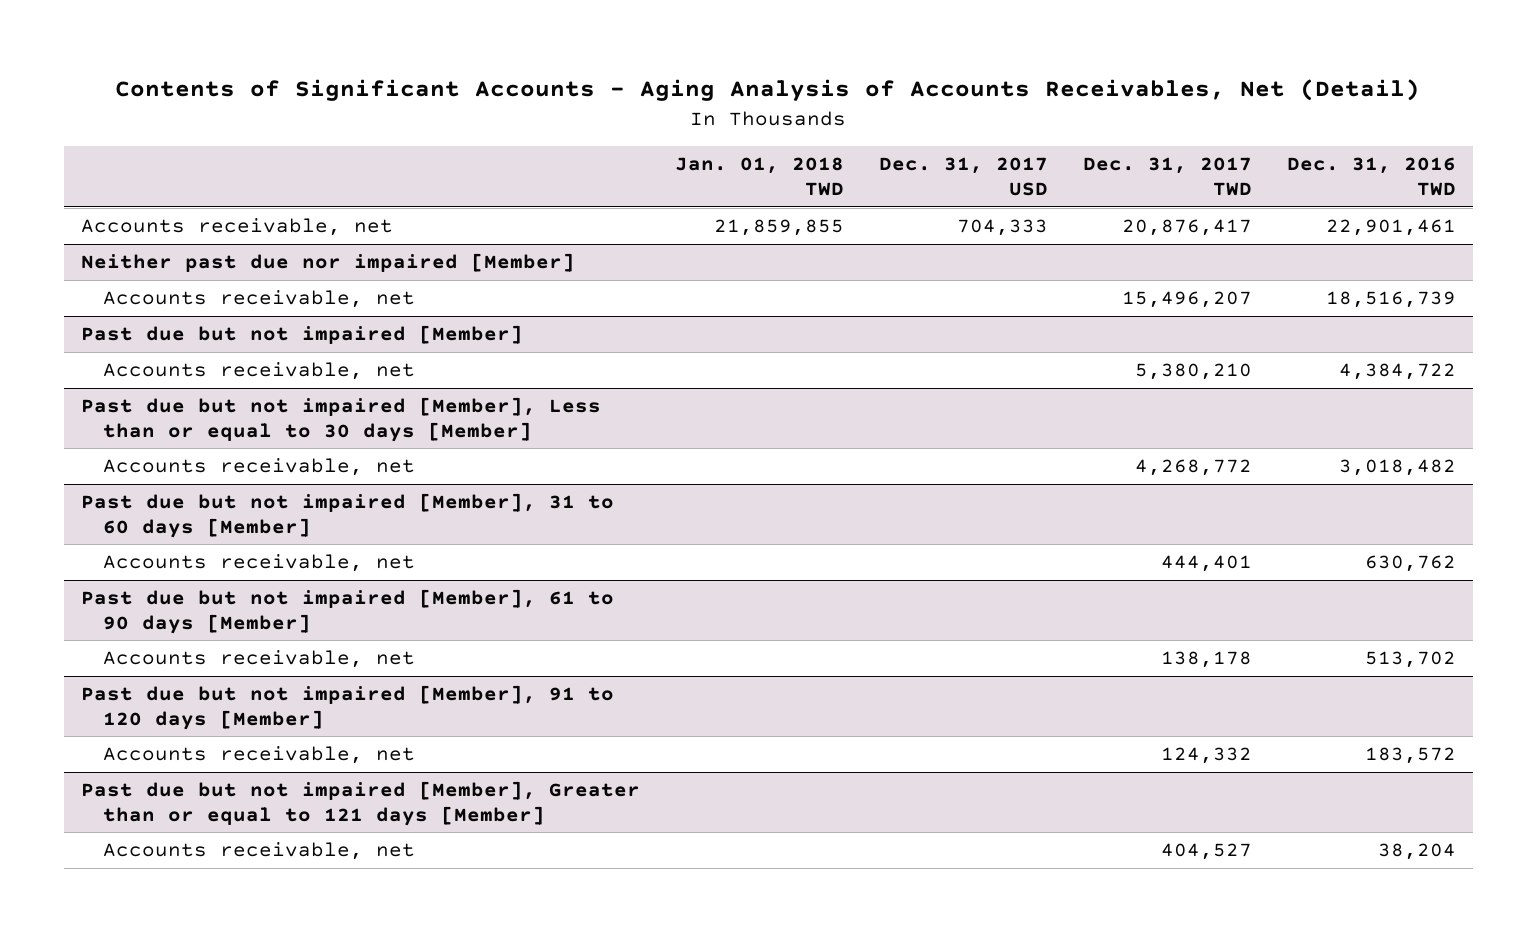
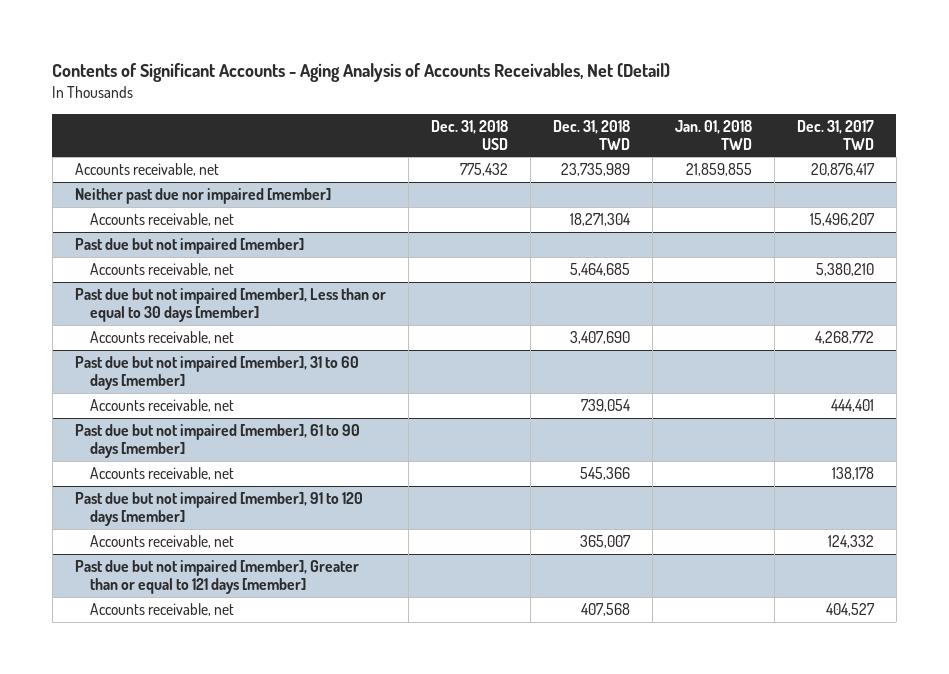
[878,157,1048,197] Dec. 31, 2017 USD -> none
[1286,157,1456,197] Dec. 31, 2016 TWD -> none
none -> [430,119,508,150] Dec. 31, 2018 USD
none -> [552,119,630,150] Dec. 31, 2018 TWD
[81,253,576,273] Neither past due nor impaired [Member] -> [74,187,331,204] Neither past due nor impaired [member]
[81,325,524,345] Past due but not impaired [Member] -> [74,237,304,254] Past due but not impaired [member]
[81,397,602,442] Past due but not impaired [Member], Less than or equal to 30 days [Member] -> [74,287,386,323] Past due but not impaired [member], Less than or equal to 30 days [member]
[81,493,615,538] Past due but not impaired [Member], 31 to 60 days [Member] -> [74,355,359,391] Past due but not impaired [member], 31 to 60 days [member]
[81,589,615,634] Past due but not impaired [Member], 61 to 90 days [Member] -> [74,423,360,459] Past due but not impaired [member], 61 to 90 days [member]
[81,685,615,730] Past due but not impaired [Member], 91 to 120 days [Member] -> [74,491,363,527] Past due but not impaired [member], 91 to 120 days [member]
[81,781,641,826] Past due but not impaired [Member], Greater than or equal to 121 days [Member] -> [74,559,359,595] Past due but not impaired [member], Greater than or equal to 121 days [member]

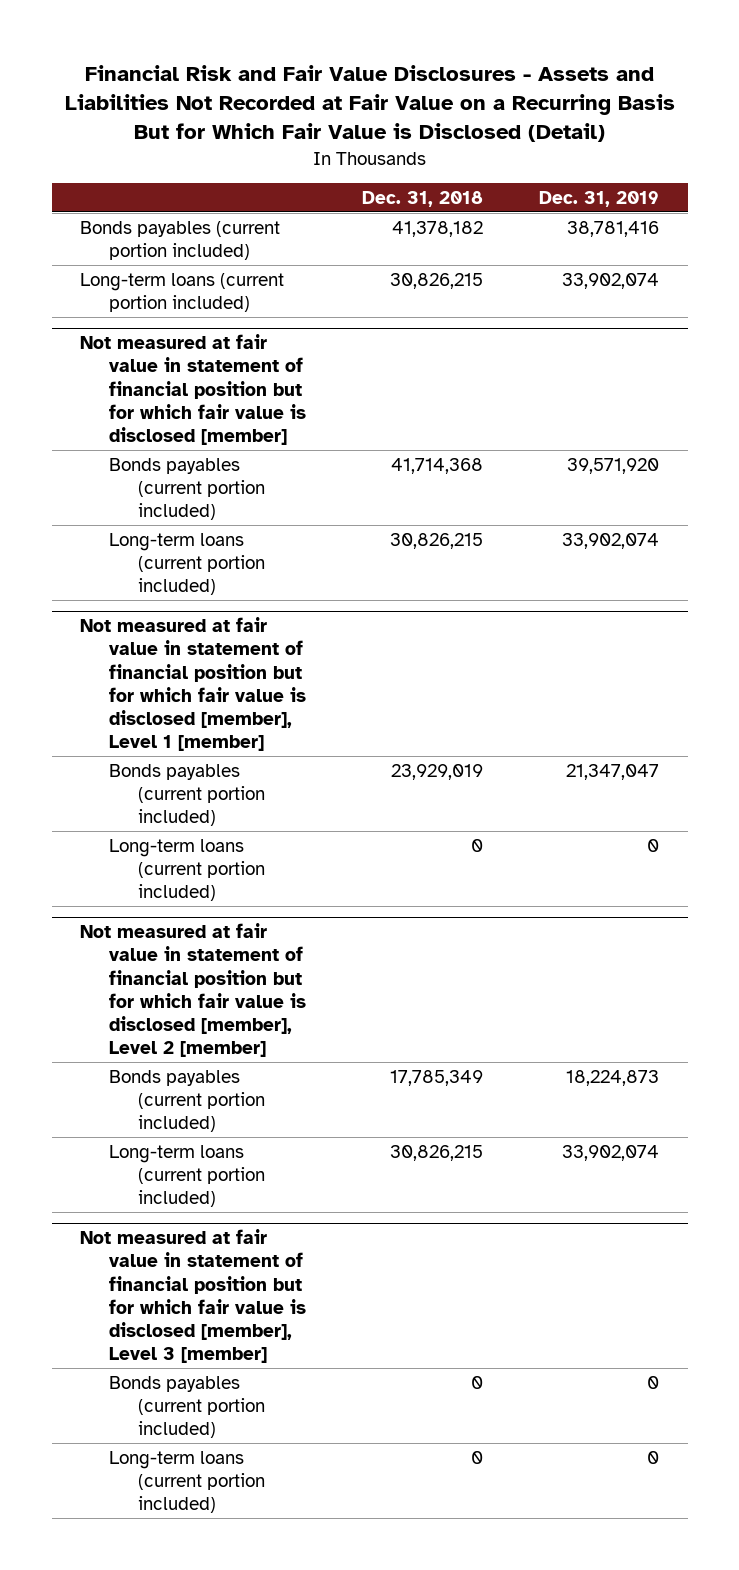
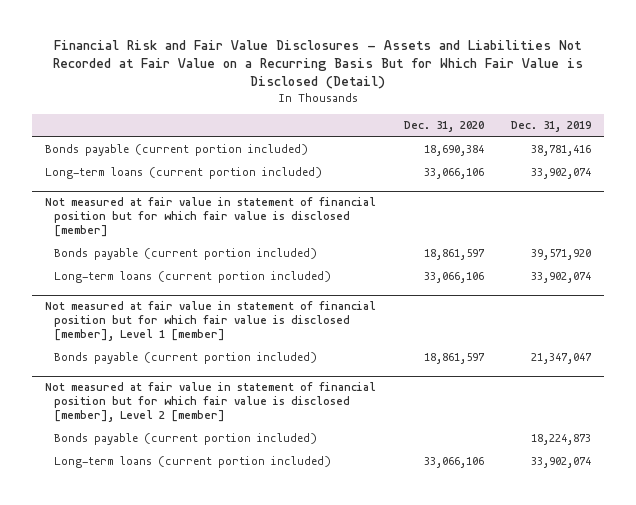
[362,191,484,208] Dec. 31, 2018 -> none
none -> [403,121,484,133] Dec. 31, 2020
[79,220,280,260] Bonds payables (current portion included) -> [45,144,309,157] Bonds payable (current portion included)
[109,457,266,520] Bonds payables (current portion included) -> [54,248,318,261] Bonds payable (current portion included)
[109,838,266,901] Long-term loans (current portion included) -> none
[109,763,266,826] Bonds payables (current portion included) -> [54,352,318,365] Bonds payable (current portion included)
[109,1069,266,1132] Bonds payables (current portion included) -> [54,433,318,446] Bonds payable (current portion included)
[79,1229,307,1363] Not measured at fair value in statement of financial position but for which fair value is disclosed [member], Level 3 [member] -> none
[109,1375,266,1438] Bonds payables (current portion included) -> none
[109,1450,266,1513] Long-term loans (current portion included) -> none

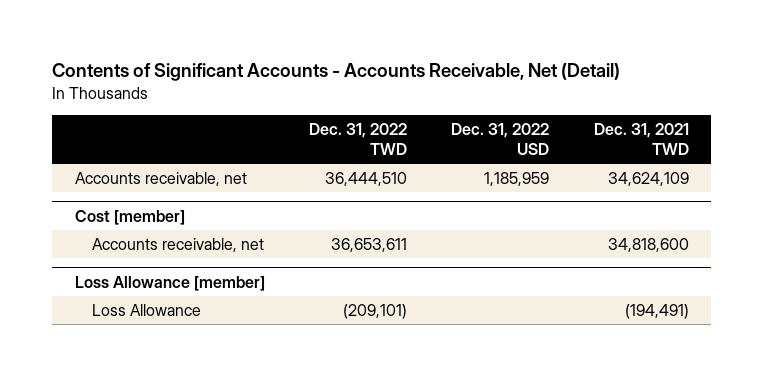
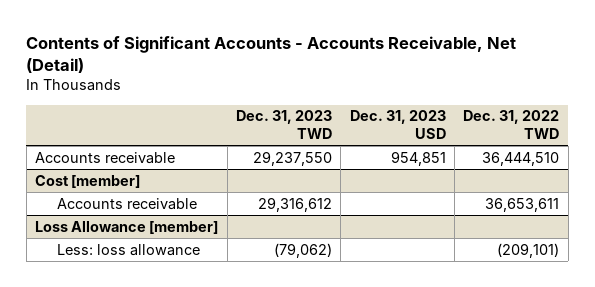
[451,123,550,155] Dec. 31, 2022 USD -> none
[593,123,689,155] Dec. 31, 2021 TWD -> none
none -> [235,110,332,139] Dec. 31, 2023 TWD
none -> [349,110,446,139] Dec. 31, 2023 USD
[74,172,247,187] Accounts receivable, net -> [35,151,176,164] Accounts receivable
[91,238,264,253] Accounts receivable, net -> [56,197,197,210] Accounts receivable
[91,304,201,317] Loss Allowance -> [56,243,200,256] Less: loss allowance

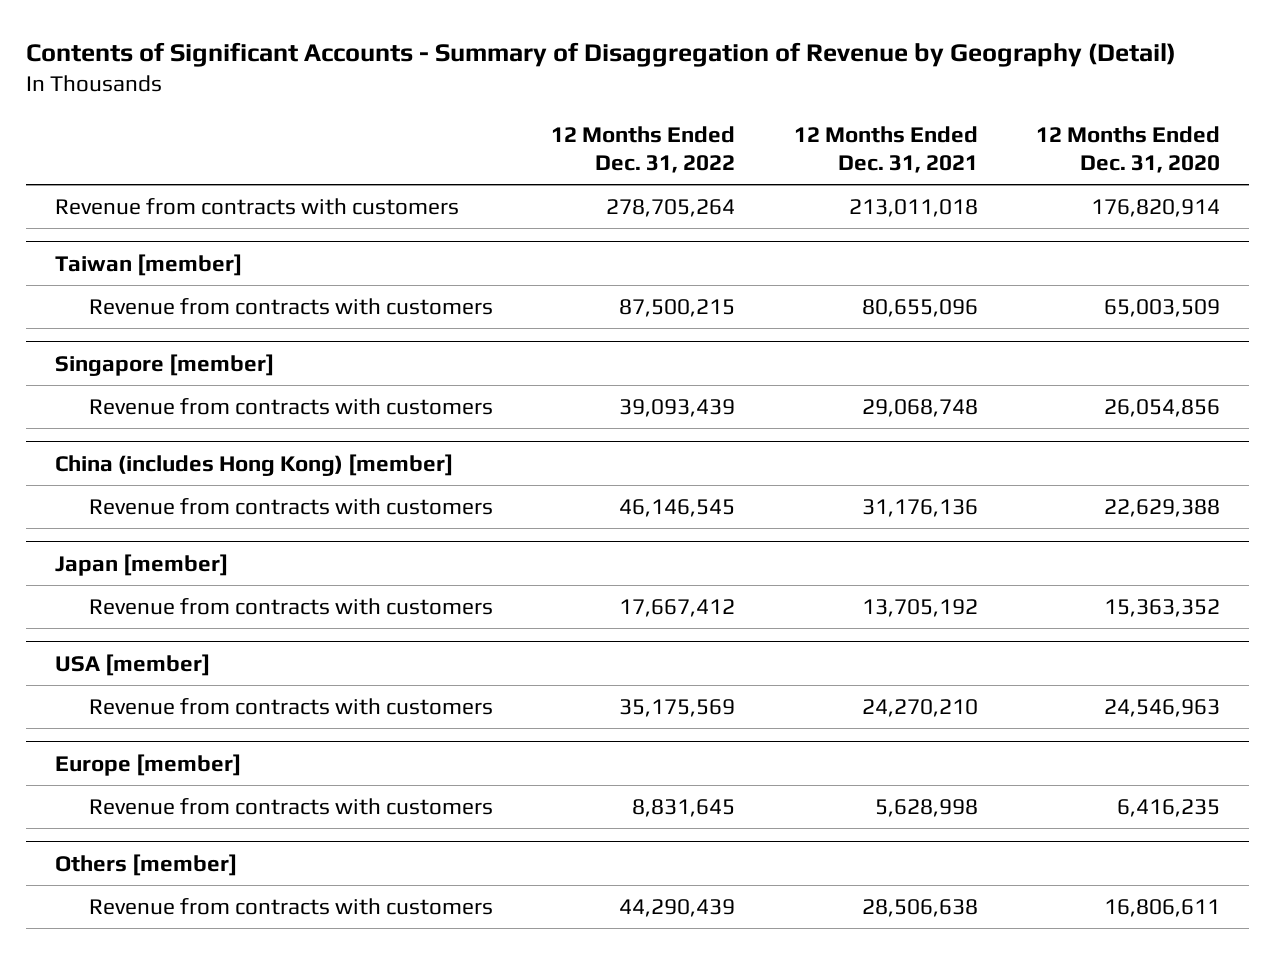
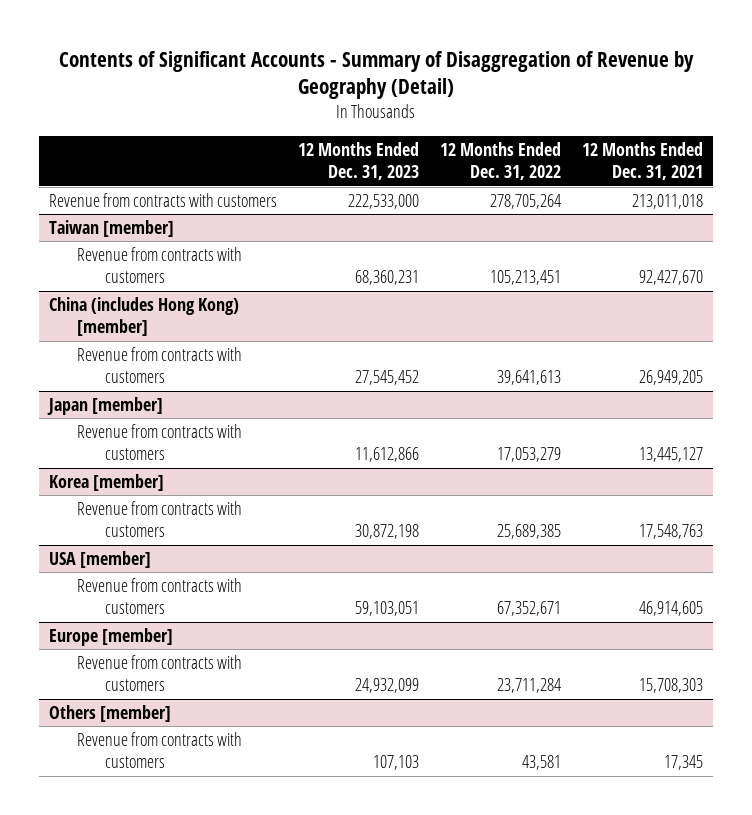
[1035,125,1220,173] 12 Months Ended Dec. 31, 2020 -> none
none -> [298,141,420,181] 12 Months Ended Dec. 31, 2023
[55,353,275,376] Singapore [member] -> none
[88,397,493,415] Revenue from contracts with customers -> none
[619,298,736,317] 87,500,215 -> [489,270,561,286] 105,213,451
[861,298,978,317] 80,655,096 -> [638,270,703,286] 92,427,670
[619,498,736,517] 46,146,545 -> [496,370,561,386] 39,641,613
[861,498,978,517] 31,176,136 -> [638,370,703,386] 26,949,205
[619,598,736,617] 17,667,412 -> [496,447,561,463] 17,053,279
[861,598,978,617] 13,705,192 -> [638,447,703,463] 13,445,127
none -> [49,473,165,491] Korea [member]
none -> [76,500,242,538] Revenue from contracts with customers
[619,698,736,717] 35,175,569 -> [496,601,561,617] 67,352,671
[861,698,978,717] 24,270,210 -> [638,601,703,617] 46,914,605
[632,798,736,817] 8,831,645 -> [496,678,561,694] 23,711,284
[874,798,978,817] 5,628,998 -> [638,678,703,694] 15,708,303
[619,898,736,917] 44,290,439 -> [521,755,561,771] 43,581
[861,898,978,917] 28,506,638 -> [663,755,703,771] 17,345

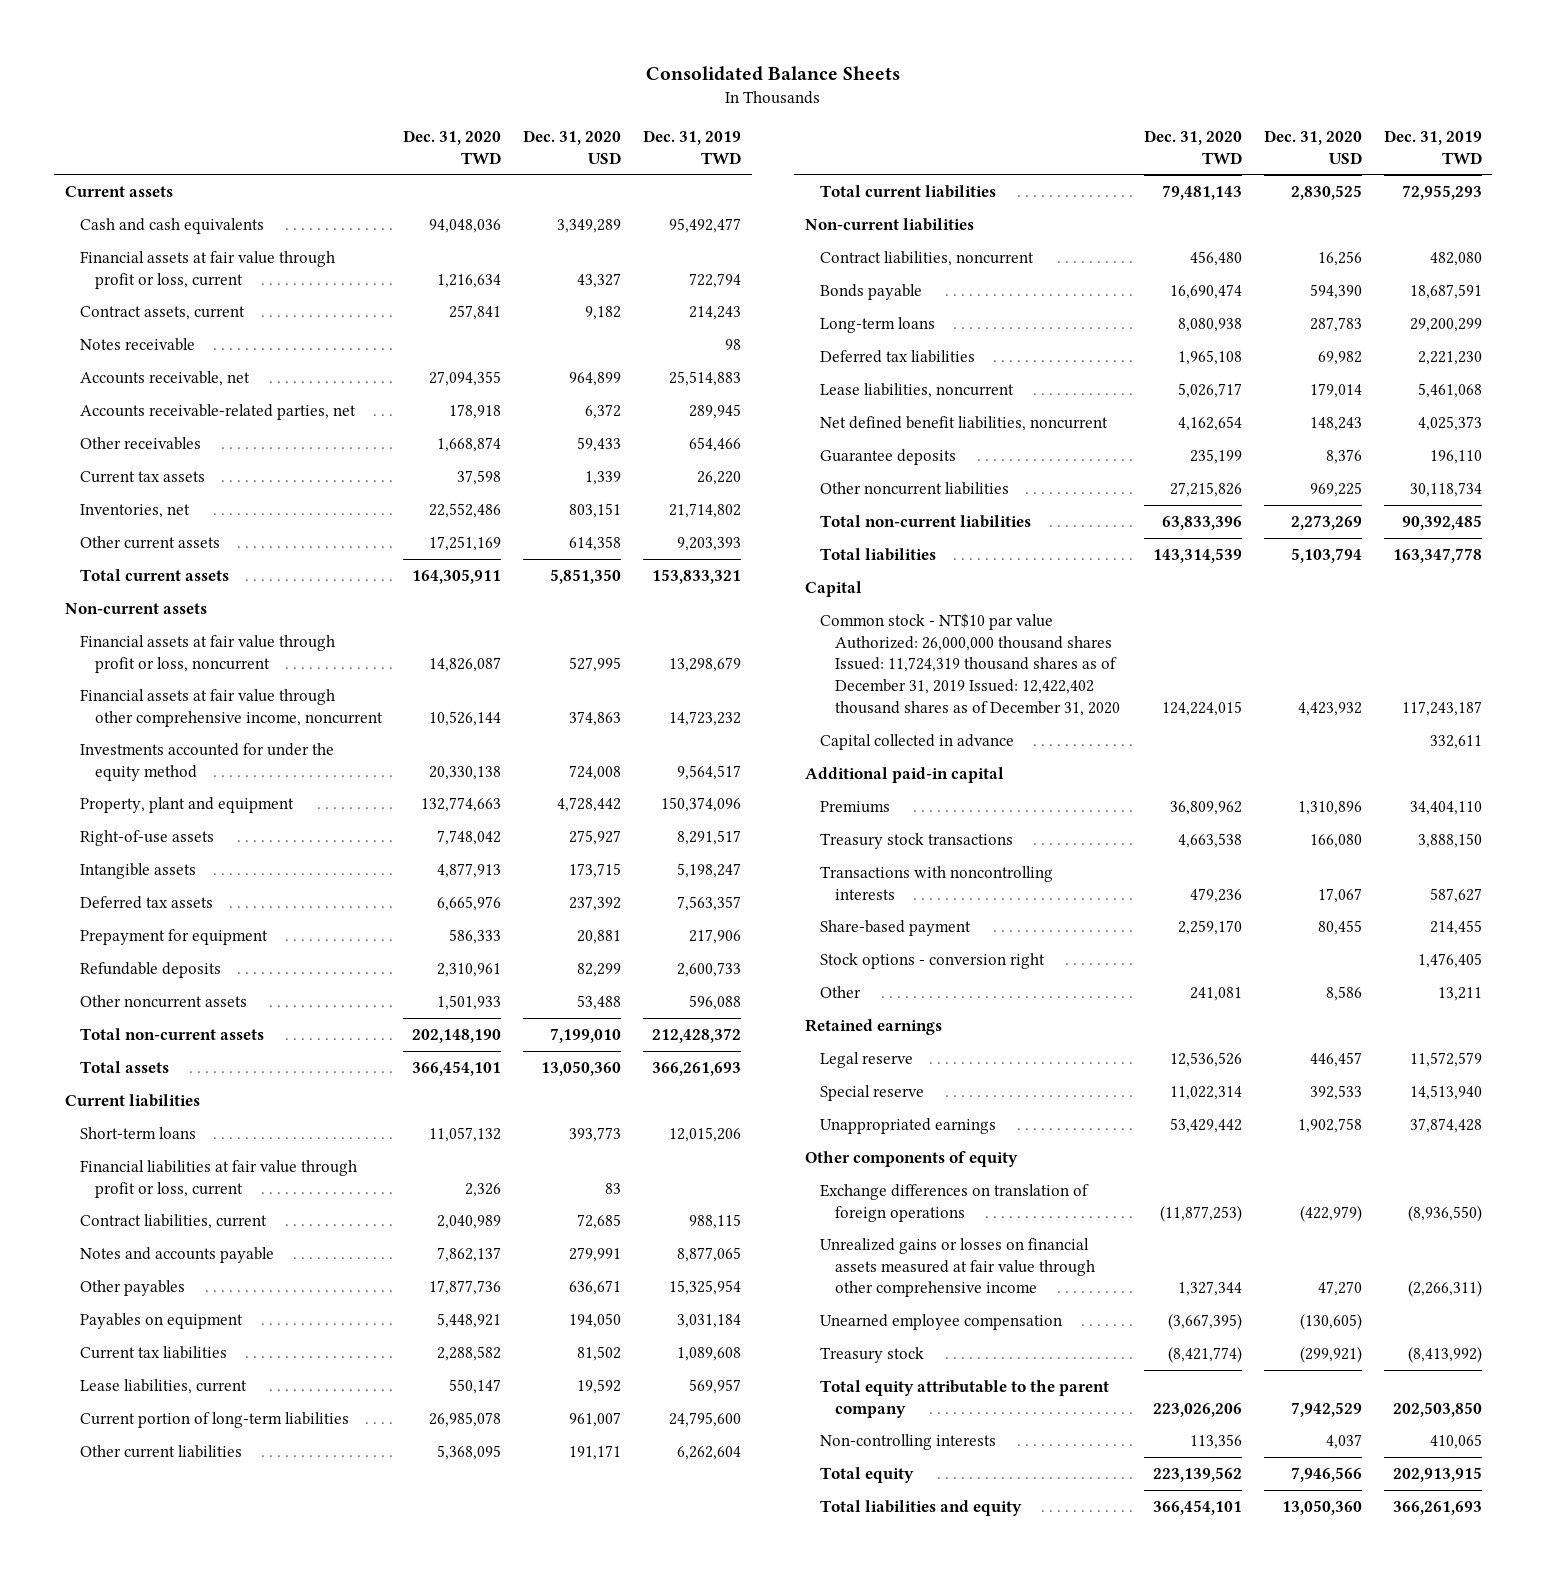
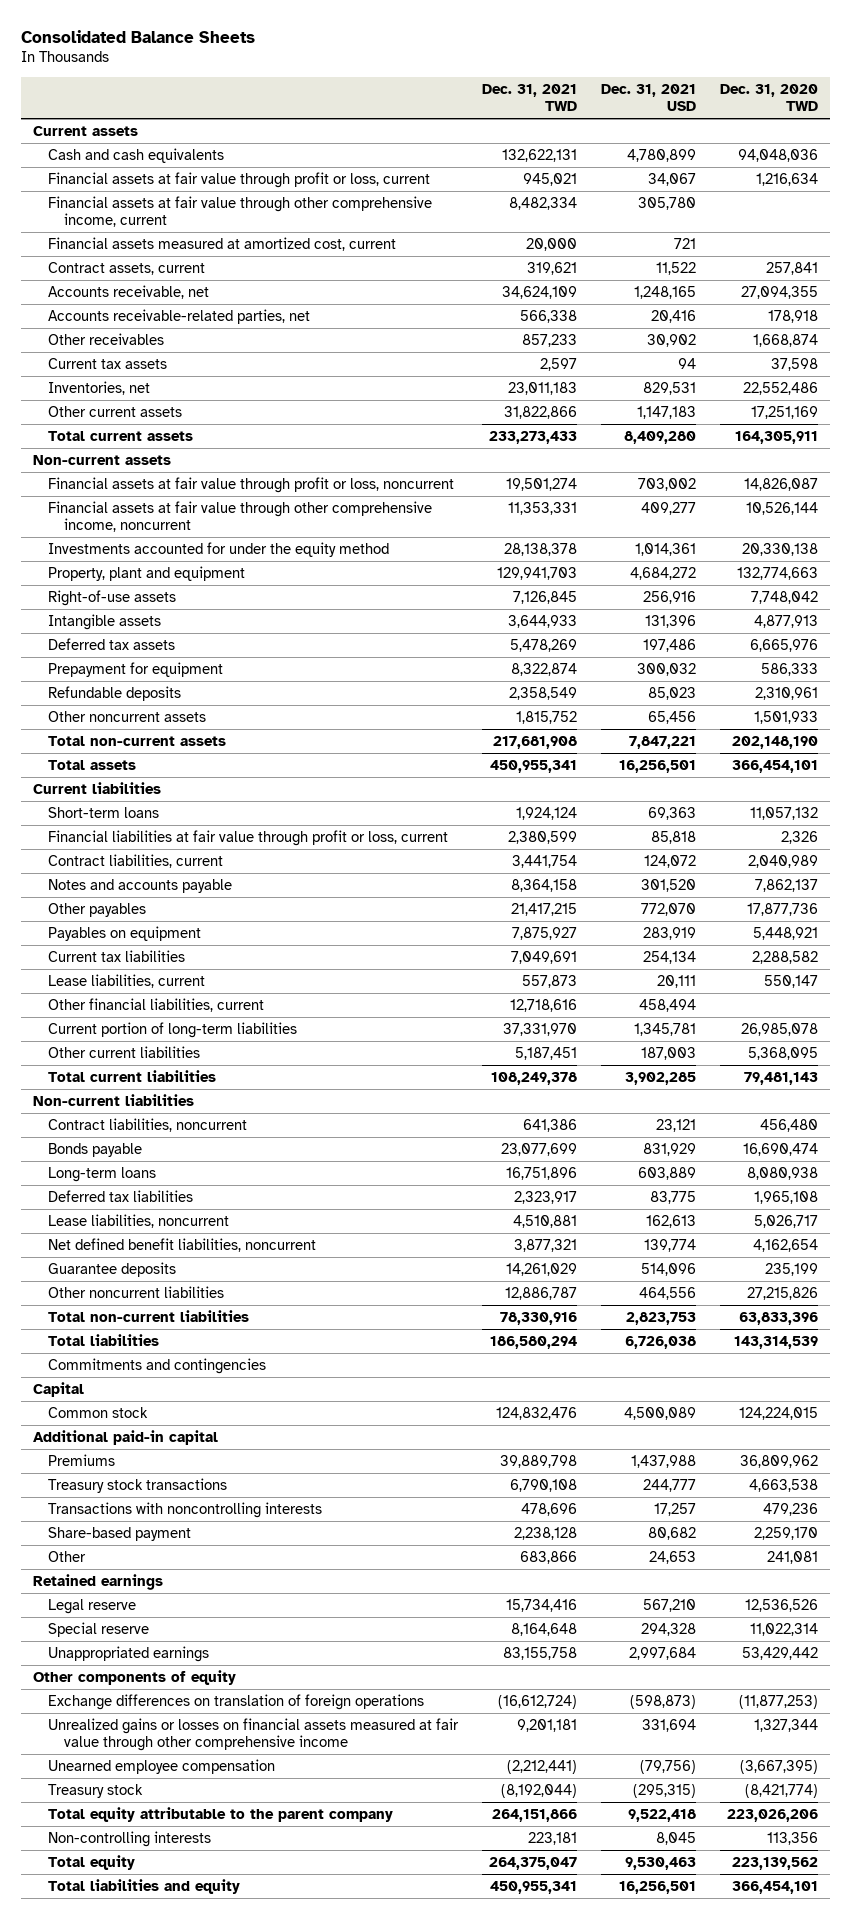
[523,129,622,164] Dec. 31, 2020 USD -> none
[643,129,742,164] Dec. 31, 2019 TWD -> none
none -> [482,83,578,111] Dec. 31, 2021 TWD
none -> [600,83,696,111] Dec. 31, 2021 USD
none -> [48,196,433,227] Financial assets at fair value through other comprehensive income, current
none -> [48,237,397,252] Financial assets measured at amortized cost, current
[79,337,195,351] Notes receivable -> none
none -> [48,998,265,1013] Other financial liabilities, current
none -> [48,1358,267,1375] Commitments and contingencies
[820,733,1015,750] Capital collected in advance -> none
[820,612,1120,717] Common stock - NT$10 par value Authorized: 26,000,000 thousand shares Issued: 11,724,319 thousand shares as of December 31, 2019 Issued: 12,422,402 thousand shares as of December 31, 2020 -> [48,1407,149,1419] Common stock
[820,952,1046,969] Stock options - conversion right -> none

